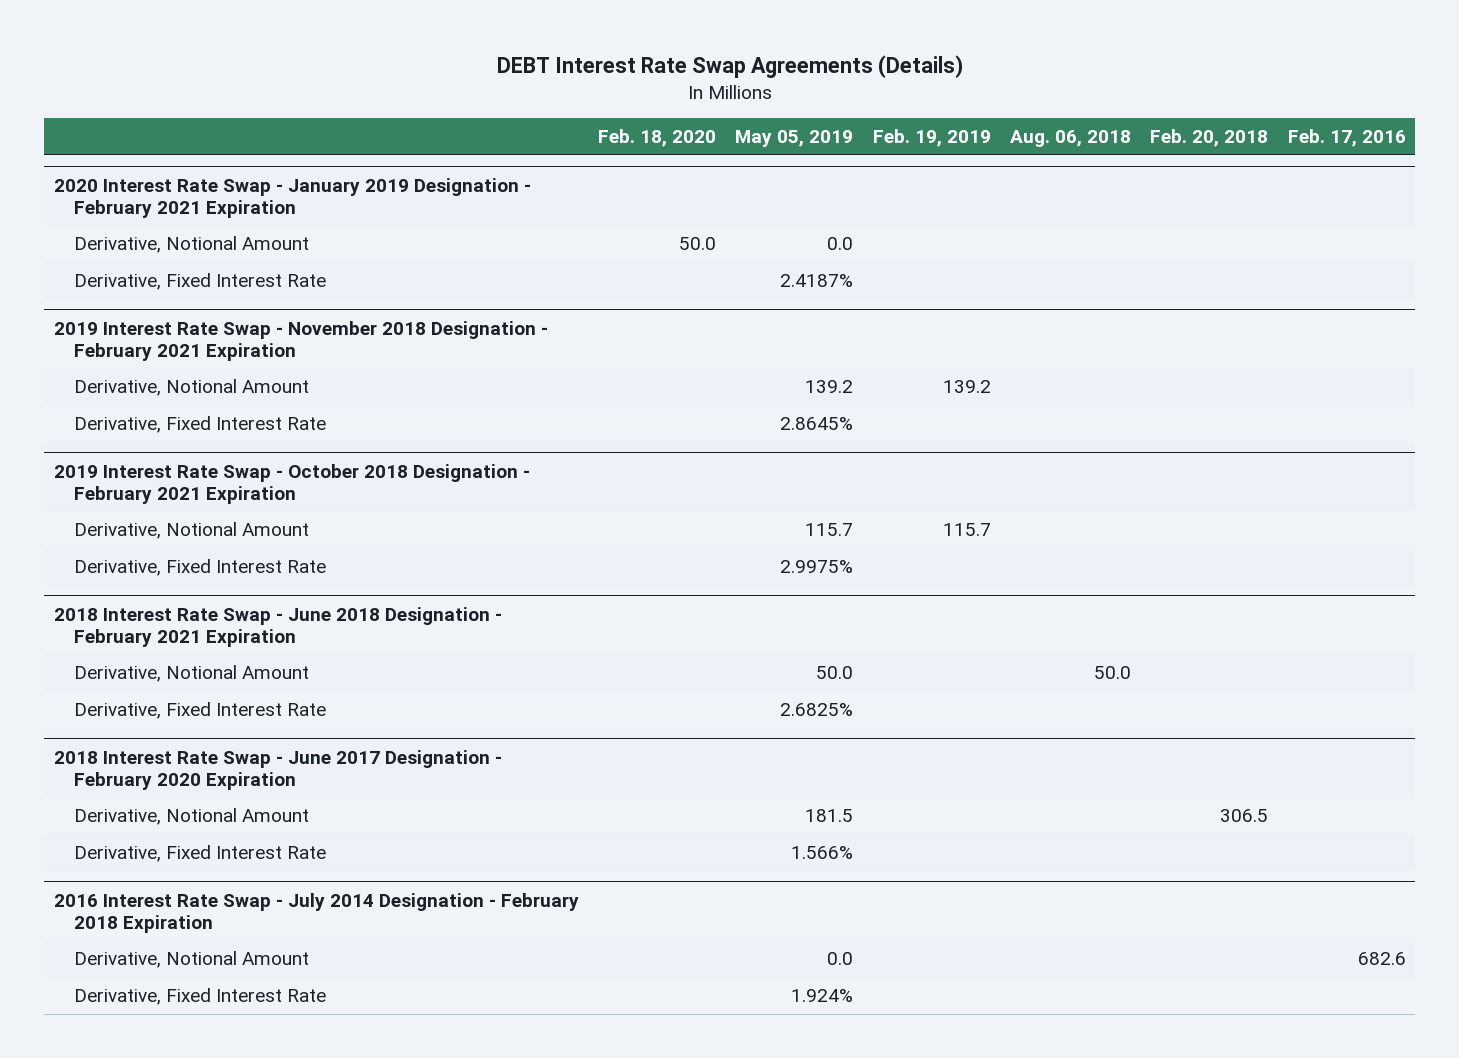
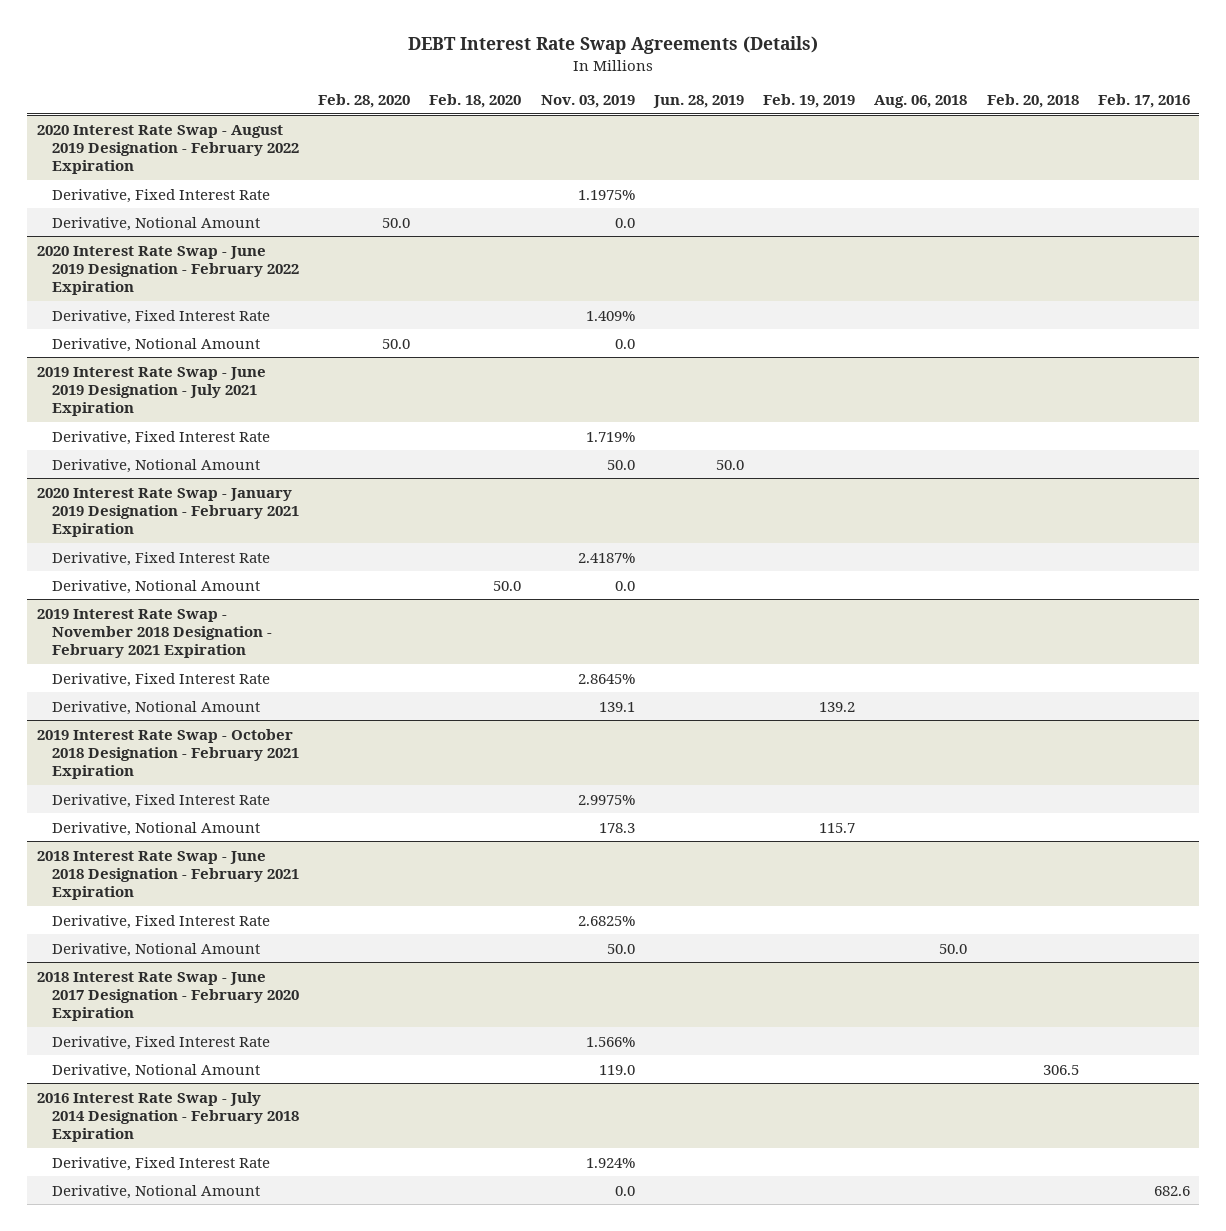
[735,129,854,147] May 05, 2019 -> none
none -> [318,94,411,109] Feb. 28, 2020
none -> [540,95,635,109] Nov. 03, 2019
none -> [652,95,744,109] Jun. 28, 2019
none -> [36,124,299,174] 2020 Interest Rate Swap - August 2019 Designation - February 2022 Expiration
none -> [51,188,270,203] Derivative, Fixed Interest Rate
none -> [51,216,260,231] Derivative, Notional Amount
none -> [36,245,299,295] 2020 Interest Rate Swap - June 2019 Designation - February 2022 Expiration
none -> [51,309,270,324] Derivative, Fixed Interest Rate
none -> [51,337,260,352] Derivative, Notional Amount
none -> [36,366,266,416] 2019 Interest Rate Swap - June 2019 Designation - July 2021 Expiration
none -> [51,430,270,445] Derivative, Fixed Interest Rate
none -> [51,458,260,473] Derivative, Notional Amount
[73,236,309,254] Derivative, Notional Amount -> [51,579,260,594] Derivative, Notional Amount
[73,379,309,397] Derivative, Notional Amount -> [51,700,260,715] Derivative, Notional Amount
[73,522,309,540] Derivative, Notional Amount -> [51,821,260,836] Derivative, Notional Amount
[73,665,309,683] Derivative, Notional Amount -> [51,942,260,957] Derivative, Notional Amount
[73,808,309,826] Derivative, Notional Amount -> [51,1063,260,1078] Derivative, Notional Amount
[73,951,309,969] Derivative, Notional Amount -> [51,1184,260,1199] Derivative, Notional Amount

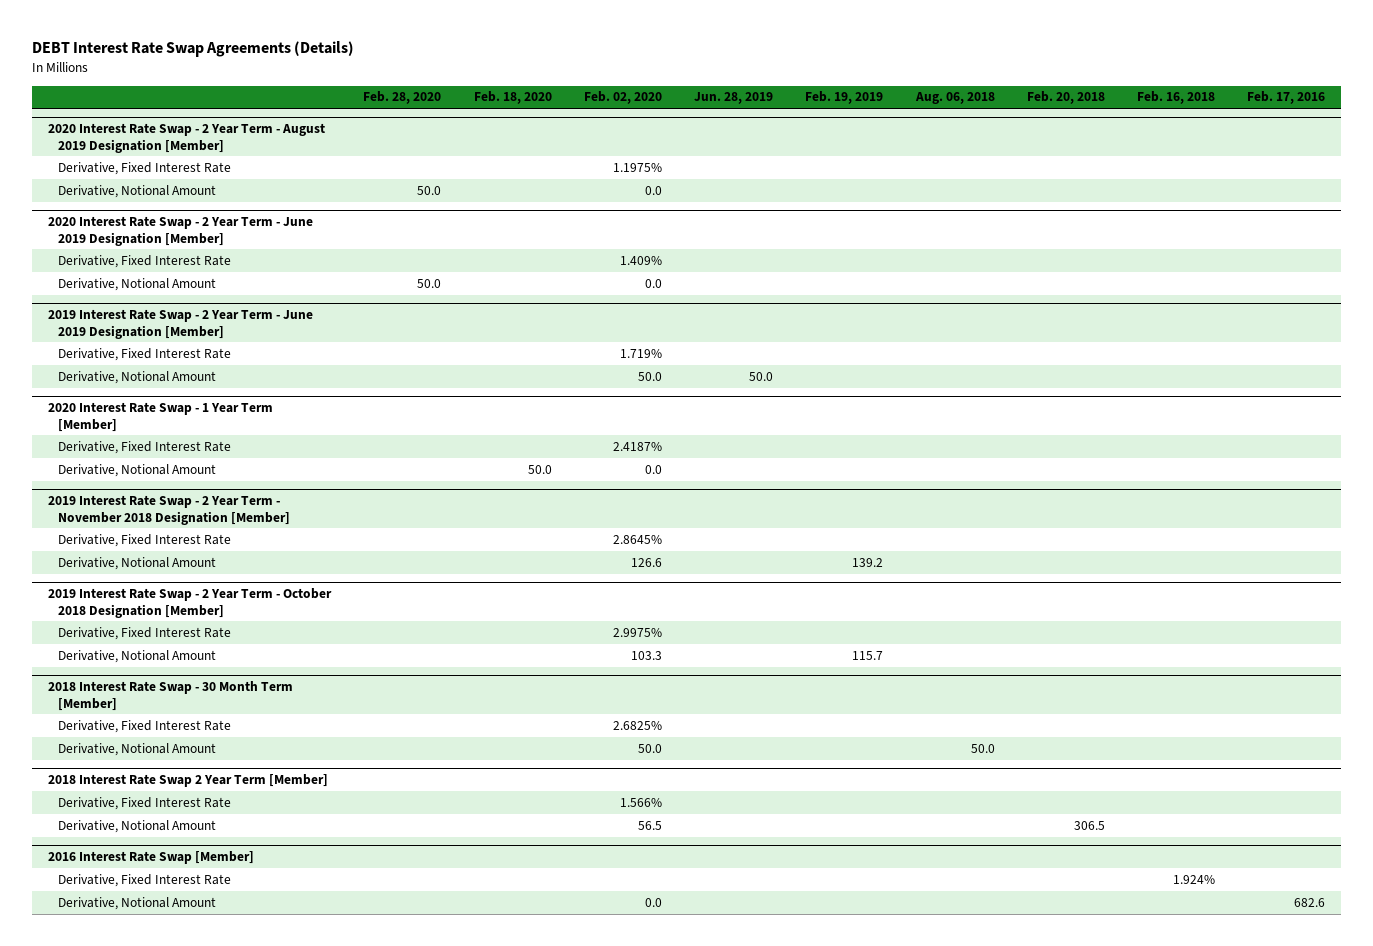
[540,95,635,109] Nov. 03, 2019 -> none
none -> [583,91,662,105] Feb. 02, 2020
none -> [1137,91,1216,105] Feb. 16, 2018
[36,124,299,174] 2020 Interest Rate Swap - August 2019 Designation - February 2022 Expiration -> [48,123,326,153] 2020 Interest Rate Swap - 2 Year Term - August 2019 Designation [Member]
[36,245,299,295] 2020 Interest Rate Swap - June 2019 Designation - February 2022 Expiration -> [48,216,314,246] 2020 Interest Rate Swap - 2 Year Term - June 2019 Designation [Member]
[36,366,266,416] 2019 Interest Rate Swap - June 2019 Designation - July 2021 Expiration -> [48,309,314,339] 2019 Interest Rate Swap - 2 Year Term - June 2019 Designation [Member]
[36,487,299,537] 2020 Interest Rate Swap - January 2019 Designation - February 2021 Expiration -> [48,402,274,432] 2020 Interest Rate Swap - 1 Year Term [Member]
[36,608,272,658] 2019 Interest Rate Swap - November 2018 Designation - February 2021 Expiration -> [48,495,291,525] 2019 Interest Rate Swap - 2 Year Term - November 2018 Designation [Member]
[36,728,299,779] 2019 Interest Rate Swap - October 2018 Designation - February 2021 Expiration -> [48,588,333,618] 2019 Interest Rate Swap - 2 Year Term - October 2018 Designation [Member]
[36,850,299,900] 2018 Interest Rate Swap - June 2018 Designation - February 2021 Expiration -> [48,681,294,711] 2018 Interest Rate Swap - 30 Month Term [Member]
[36,971,299,1021] 2018 Interest Rate Swap - June 2017 Designation - February 2020 Expiration -> [48,774,329,788] 2018 Interest Rate Swap 2 Year Term [Member]
[36,1091,299,1142] 2016 Interest Rate Swap - July 2014 Designation - February 2018 Expiration -> [48,851,255,865] 2016 Interest Rate Swap [Member]

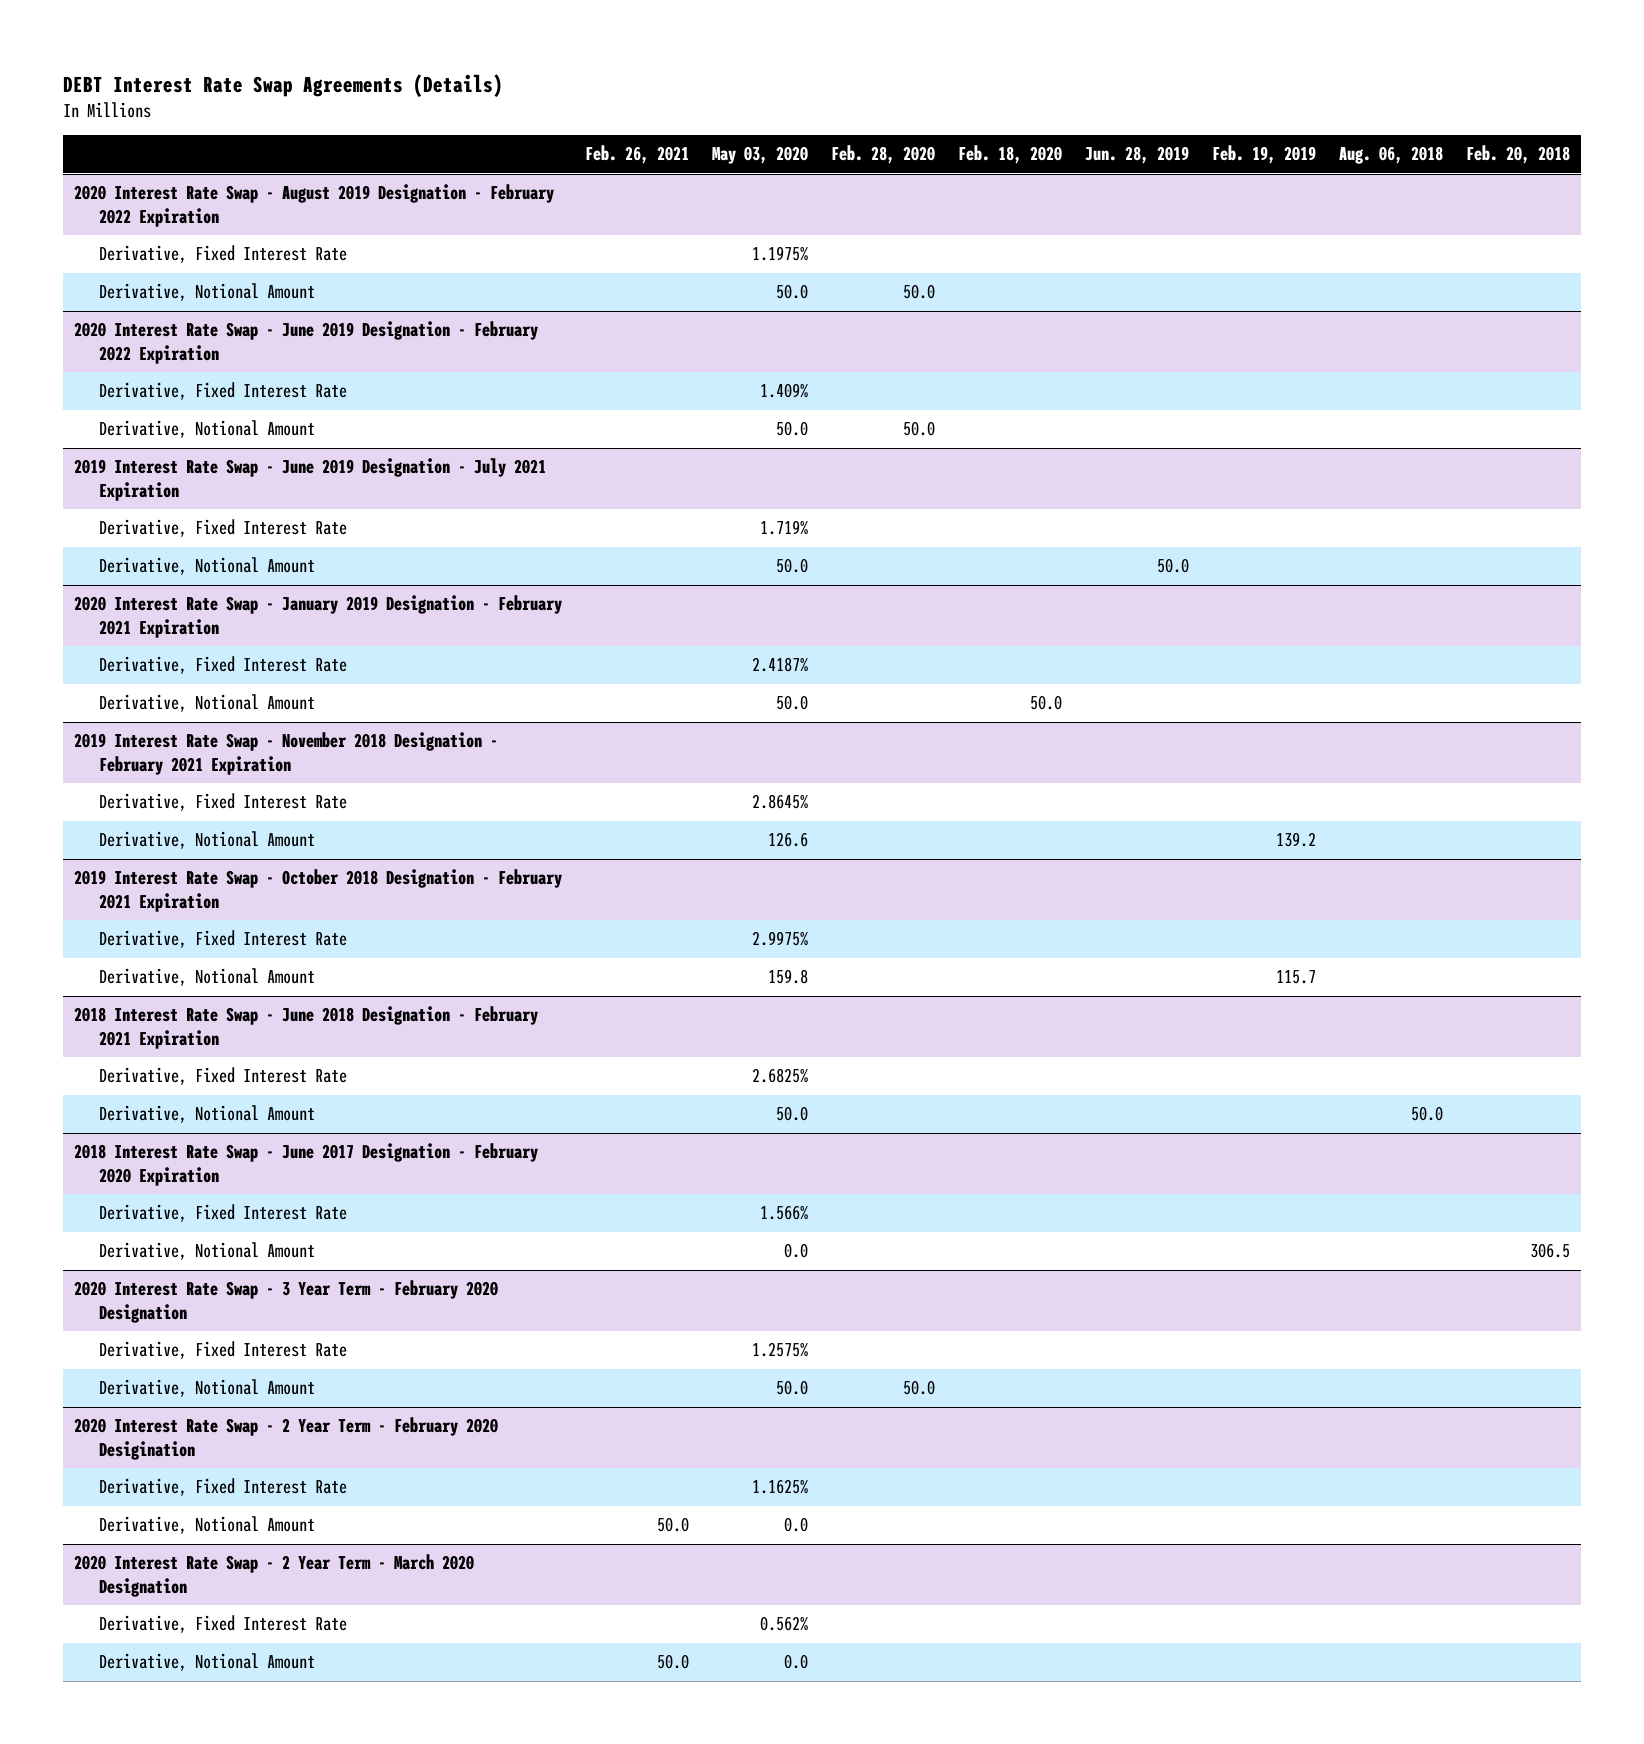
[583,91,662,105] Feb. 02, 2020 -> none
[1137,91,1216,105] Feb. 16, 2018 -> none
[1247,91,1326,105] Feb. 17, 2016 -> none
none -> [585,145,690,165] Feb. 26, 2021
none -> [712,146,809,165] May 03, 2020
[48,123,326,153] 2020 Interest Rate Swap - 2 Year Term - August 2019 Designation [Member] -> [74,184,555,228] 2020 Interest Rate Swap - August 2019 Designation - February 2022 Expiration
[48,216,314,246] 2020 Interest Rate Swap - 2 Year Term - June 2019 Designation [Member] -> [74,321,539,365] 2020 Interest Rate Swap - June 2019 Designation - February 2022 Expiration
[48,309,314,339] 2019 Interest Rate Swap - 2 Year Term - June 2019 Designation [Member] -> [74,458,547,502] 2019 Interest Rate Swap - June 2019 Designation - July 2021 Expiration
[48,402,274,432] 2020 Interest Rate Swap - 1 Year Term [Member] -> [74,595,563,639] 2020 Interest Rate Swap - January 2019 Designation - February 2021 Expiration
[48,495,291,525] 2019 Interest Rate Swap - 2 Year Term - November 2018 Designation [Member] -> [74,732,499,776] 2019 Interest Rate Swap - November 2018 Designation - February 2021 Expiration
[48,588,333,618] 2019 Interest Rate Swap - 2 Year Term - October 2018 Designation [Member] -> [74,869,563,913] 2019 Interest Rate Swap - October 2018 Designation - February 2021 Expiration
[48,681,294,711] 2018 Interest Rate Swap - 30 Month Term [Member] -> [74,1006,539,1050] 2018 Interest Rate Swap - June 2018 Designation - February 2021 Expiration
[48,774,329,788] 2018 Interest Rate Swap 2 Year Term [Member] -> [74,1143,539,1187] 2018 Interest Rate Swap - June 2017 Designation - February 2020 Expiration
[48,851,255,865] 2016 Interest Rate Swap [Member] -> none
[58,873,232,887] Derivative, Fixed Interest Rate -> none
[58,896,217,910] Derivative, Notional Amount -> none
none -> [74,1280,499,1324] 2020 Interest Rate Swap - 3 Year Term - February 2020 Designation
none -> [99,1341,348,1360] Derivative, Fixed Interest Rate
none -> [99,1379,316,1398] Derivative, Notional Amount
none -> [74,1417,499,1461] 2020 Interest Rate Swap - 2 Year Term - February 2020 Desigination
none -> [99,1478,348,1497] Derivative, Fixed Interest Rate
none -> [99,1516,316,1535] Derivative, Notional Amount
none -> [74,1554,475,1598] 2020 Interest Rate Swap - 2 Year Term - March 2020 Designation
none -> [99,1615,348,1634] Derivative, Fixed Interest Rate
none -> [99,1653,316,1672] Derivative, Notional Amount

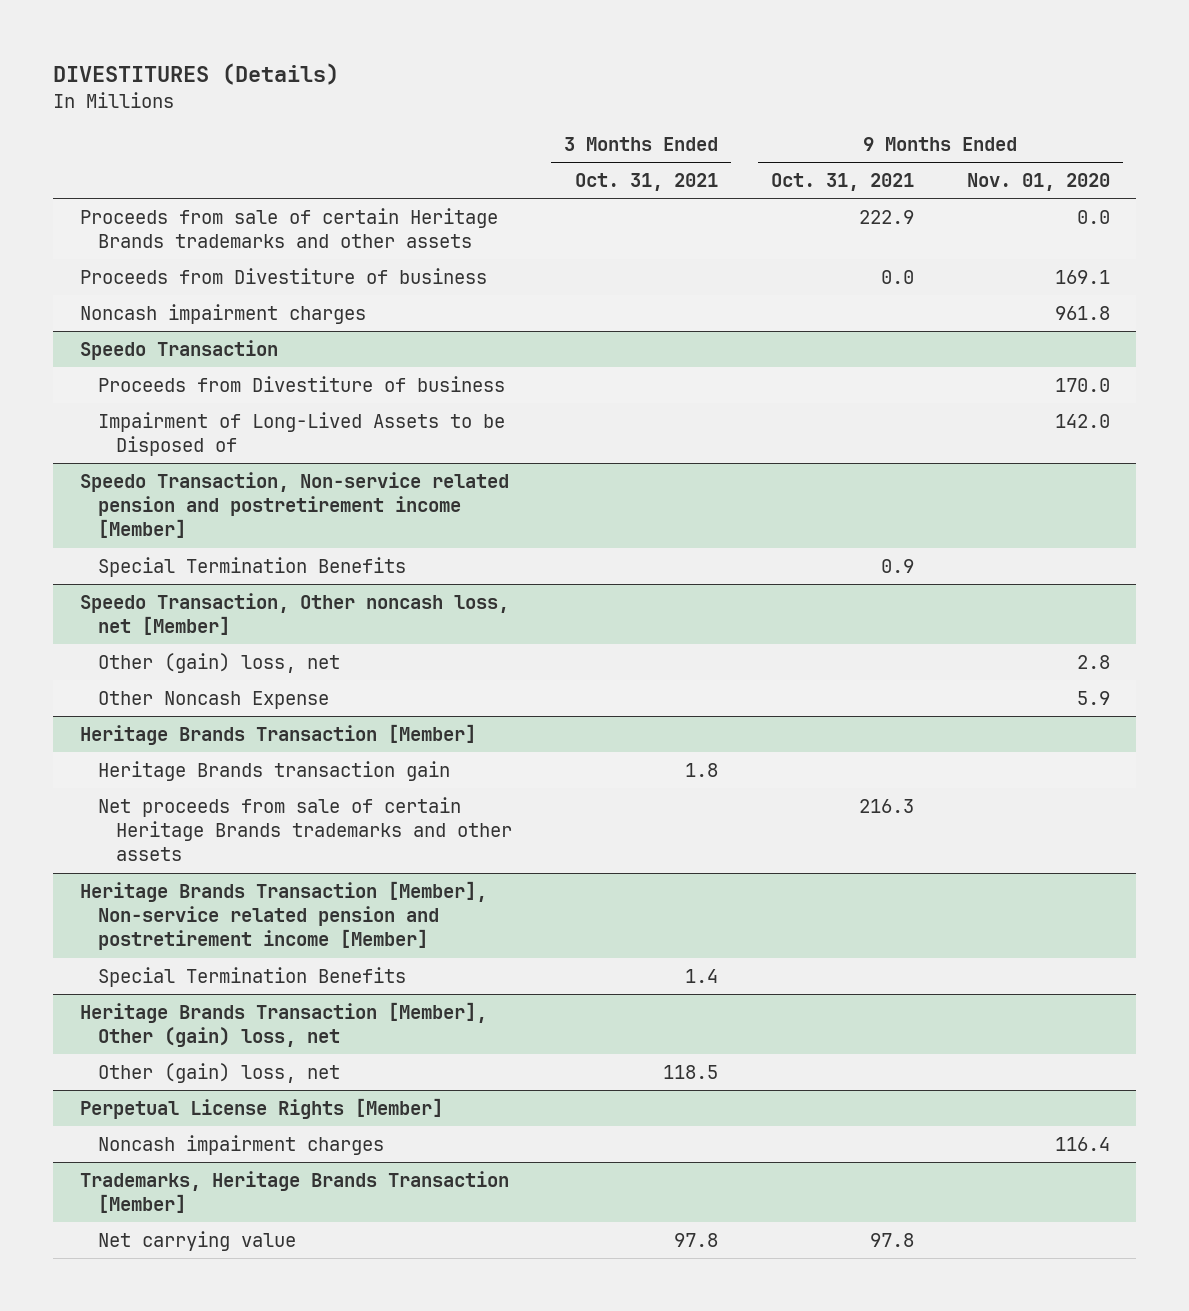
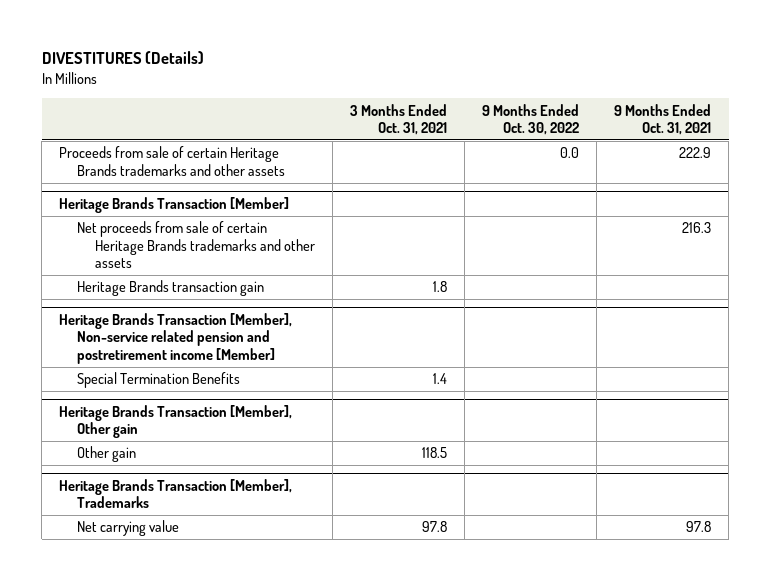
[966,173,1110,192] Nov. 01, 2020 -> none
none -> [482,103,580,135] 9 Months Ended Oct. 30, 2022
[79,267,487,284] Proceeds from Divestiture of business -> none
[79,303,366,324] Noncash impairment charges -> none
[79,339,278,360] Speedo Transaction -> none
[97,375,505,392] Proceeds from Divestiture of business -> none
[97,411,505,457] Impairment of Long-Lived Assets to be Disposed of -> none
[79,471,509,539] Speedo Transaction, Non-service related pension and postretirement income [Member] -> none
[97,556,406,577] Special Termination Benefits -> none
[79,592,509,636] Speedo Transaction, Other noncash loss, net [Member] -> none
[97,652,340,673] Other (gain) loss, net -> none
[97,690,329,709] Other Noncash Expense -> none
[97,760,450,781] Heritage Brands transaction gain -> [77,280,265,297] Heritage Brands transaction gain
[79,1097,443,1119] Perpetual License Rights [Member] -> none
[97,1134,384,1155] Noncash impairment charges -> none
[79,1001,487,1048] Heritage Brands Transaction [Member], Other (gain) loss, net -> [59,405,293,439] Heritage Brands Transaction [Member], Other gain
[97,1062,340,1083] Other (gain) loss, net -> [77,446,137,463] Other gain
[79,1170,509,1214] Trademarks, Heritage Brands Transaction [Member] -> [59,479,293,509] Heritage Brands Transaction [Member], Trademarks

